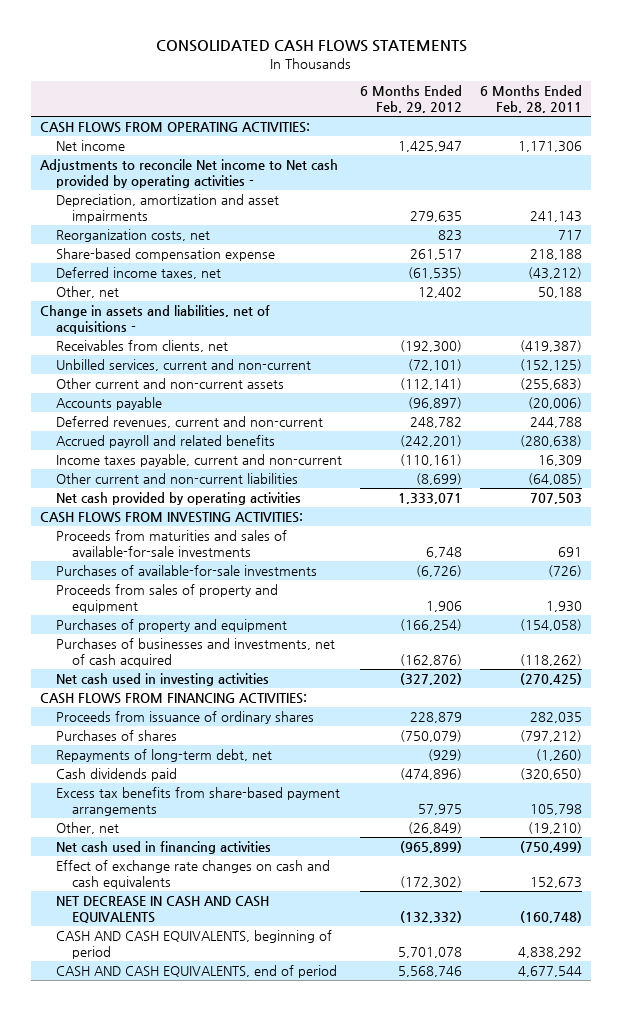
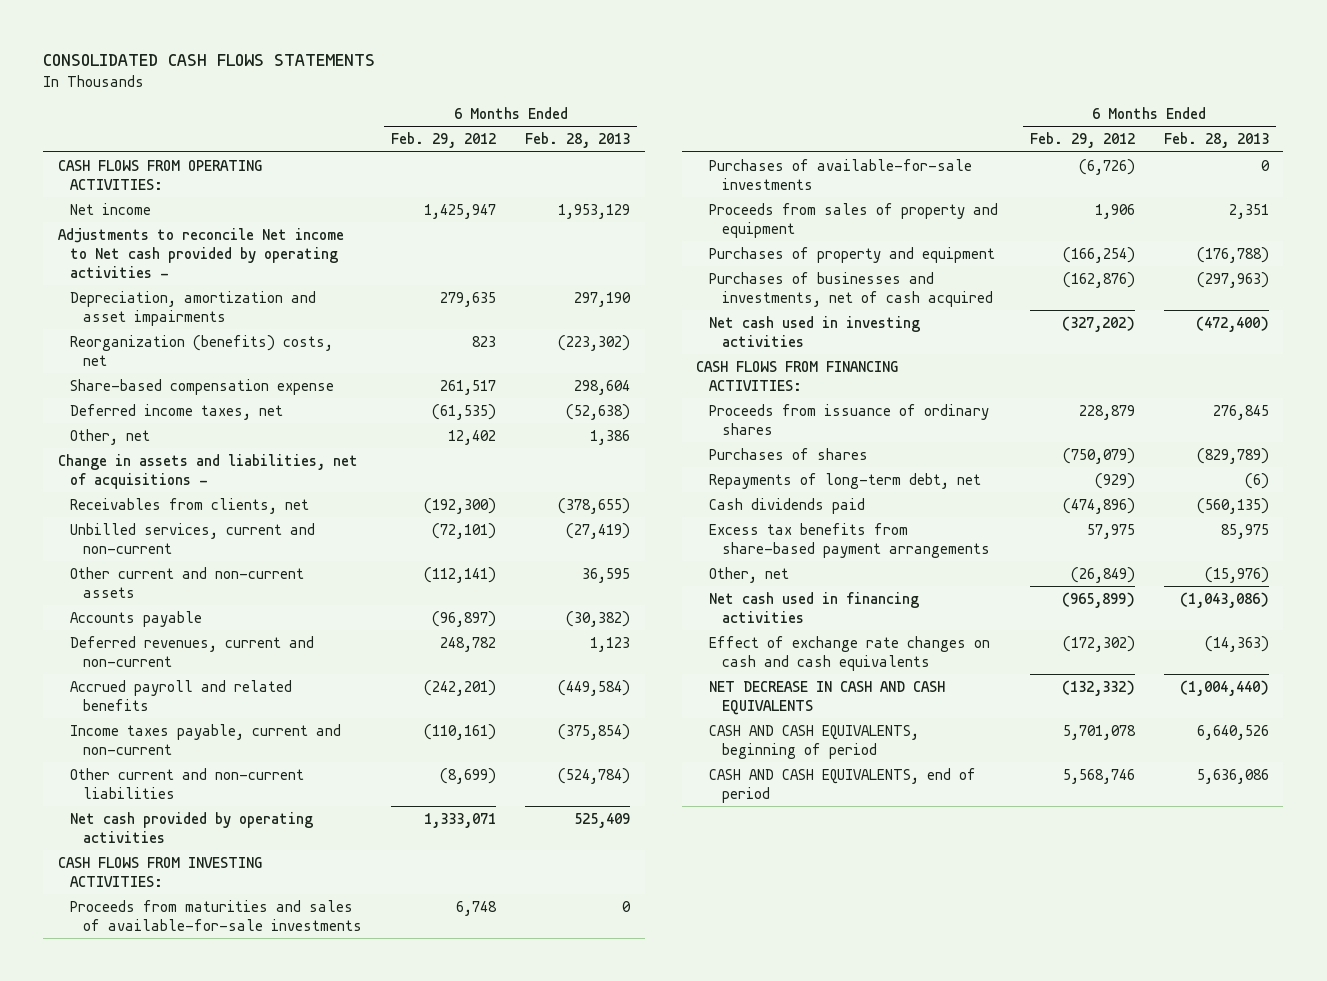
[480,84,583,113] 6 Months Ended Feb. 28, 2011 -> none
none -> [525,132,631,149] Feb. 28, 2013
[55,229,210,243] Reorganization costs, net -> [70,334,334,366] Reorganization (benefits) costs, net

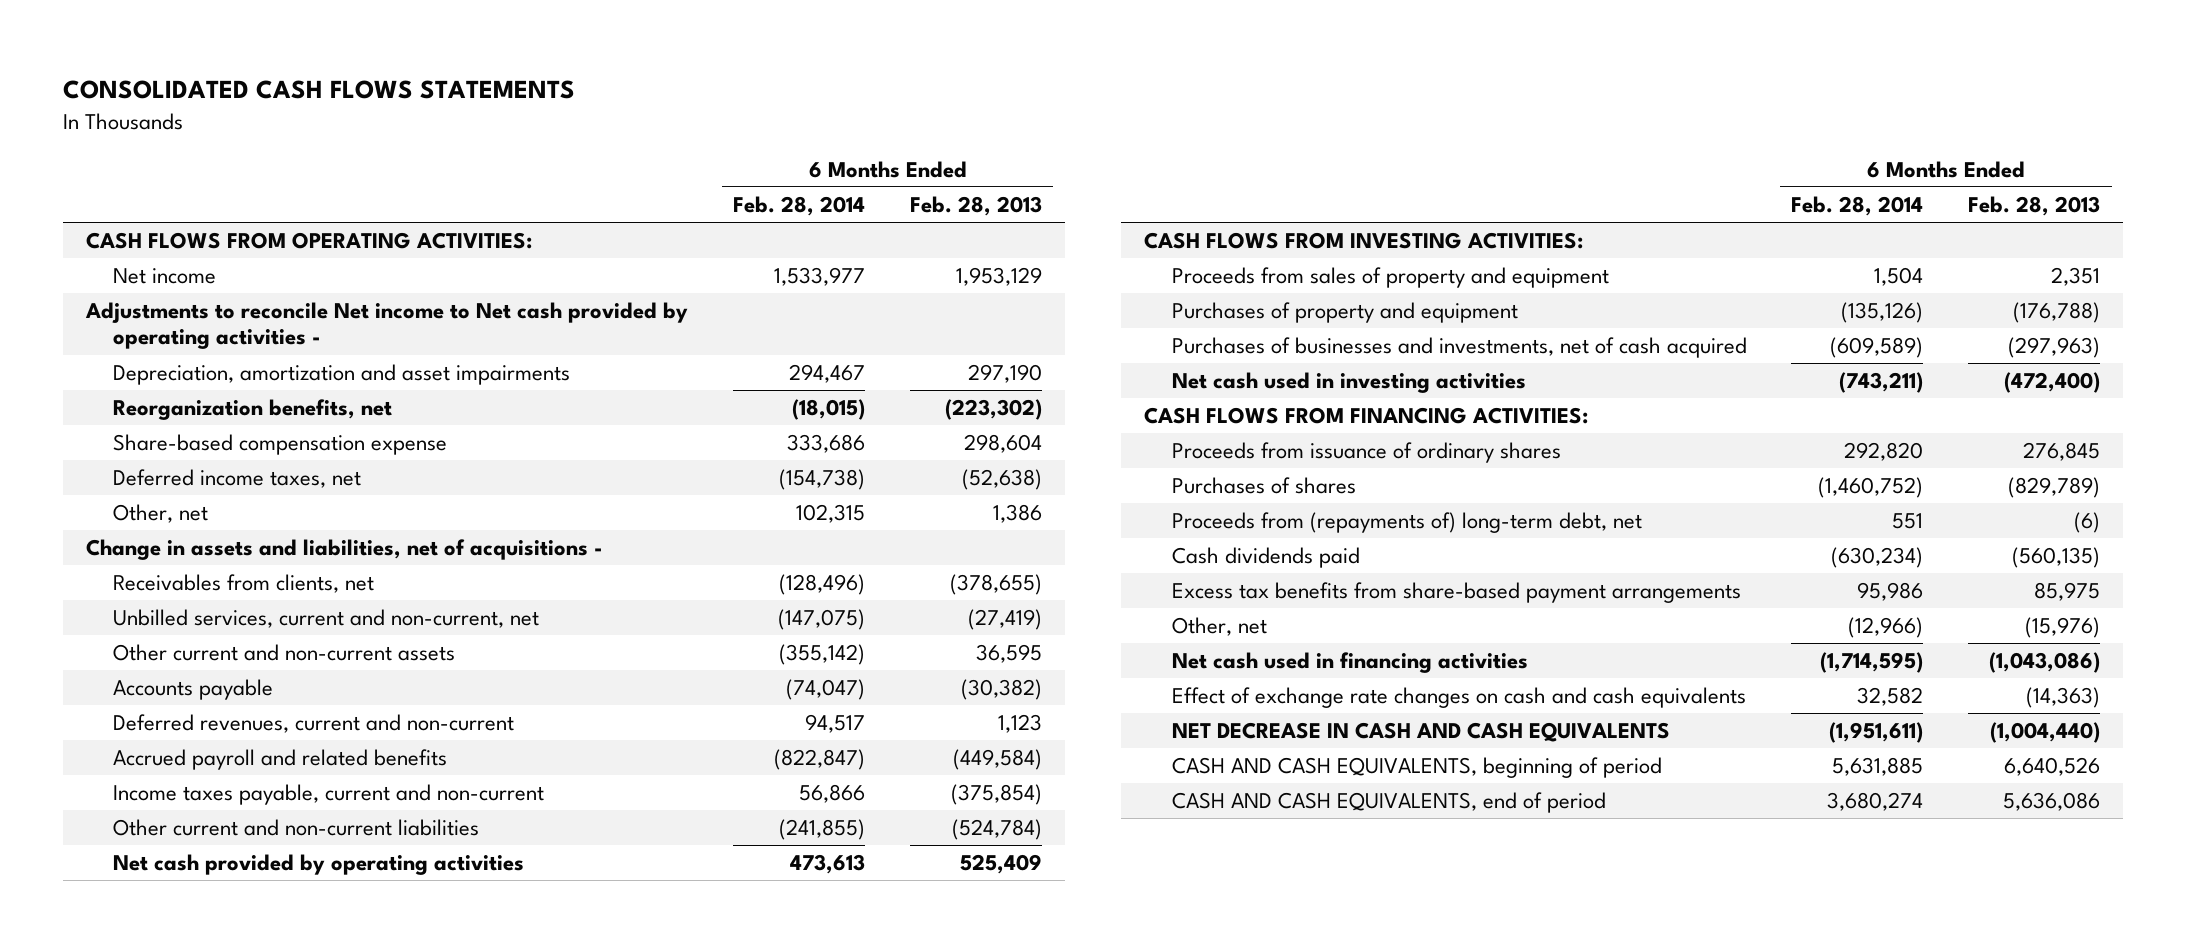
[391,132,497,149] Feb. 29, 2012 -> none
none -> [733,196,866,217] Feb. 28, 2014
[70,334,334,366] Reorganization (benefits) costs, net -> [113,399,393,421] Reorganization benefits, net
[70,522,316,554] Unbilled services, current and non-current -> [113,609,540,629] Unbilled services, current and non-current, net
[70,899,363,931] Proceeds from maturities and sales of available-for-sale investments -> none
[709,158,973,190] Purchases of available-for-sale investments -> none
[709,472,982,489] Repayments of long-term debt, net -> [1171,512,1642,534] Proceeds from (repayments of) long-term debt, net

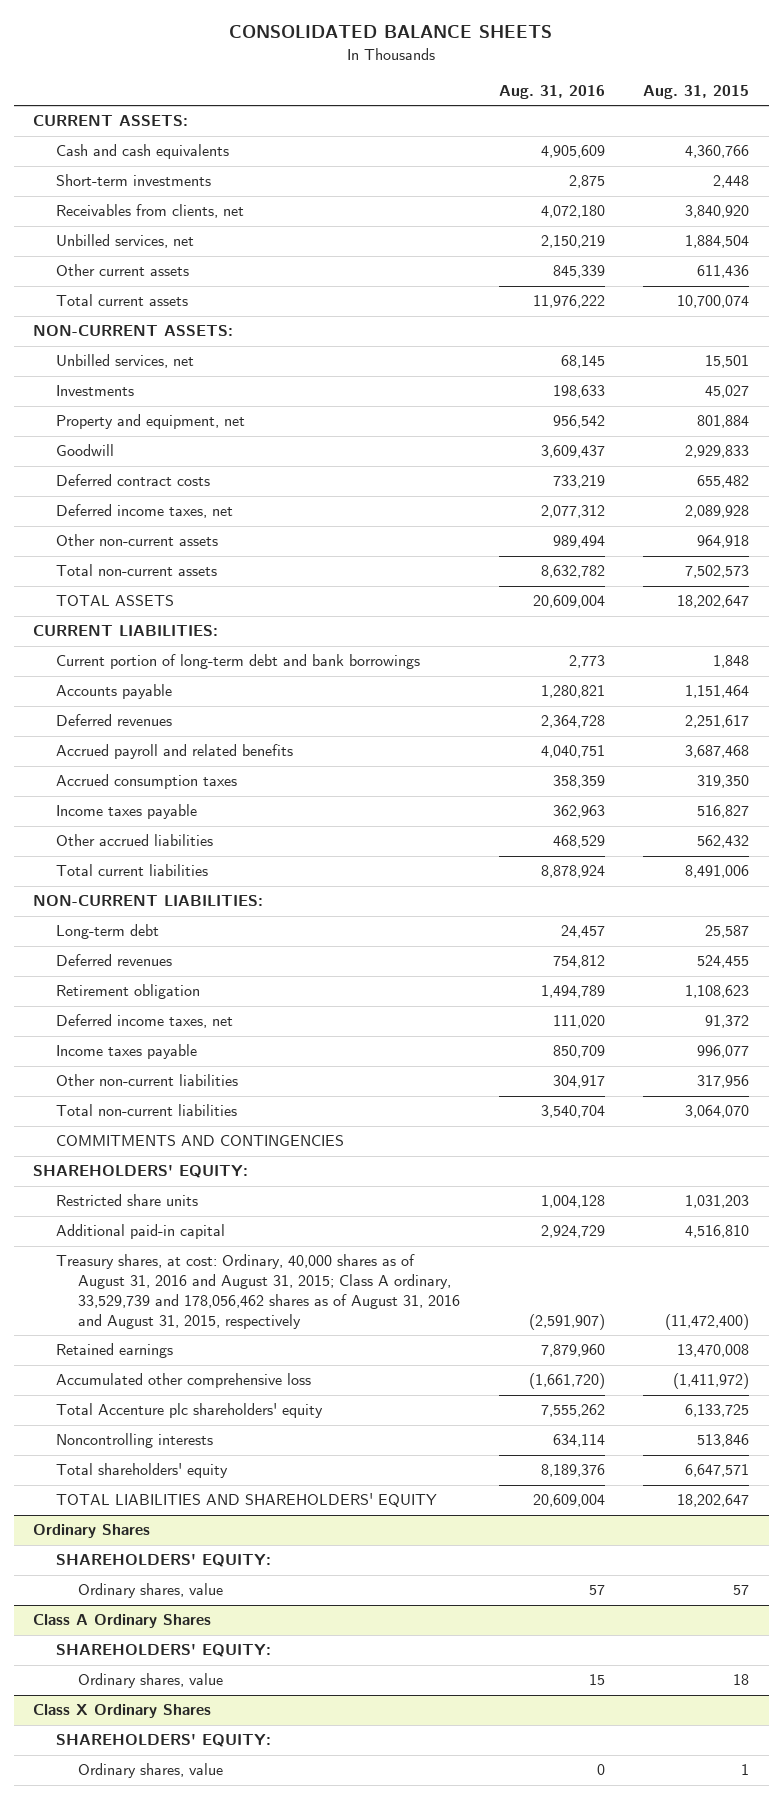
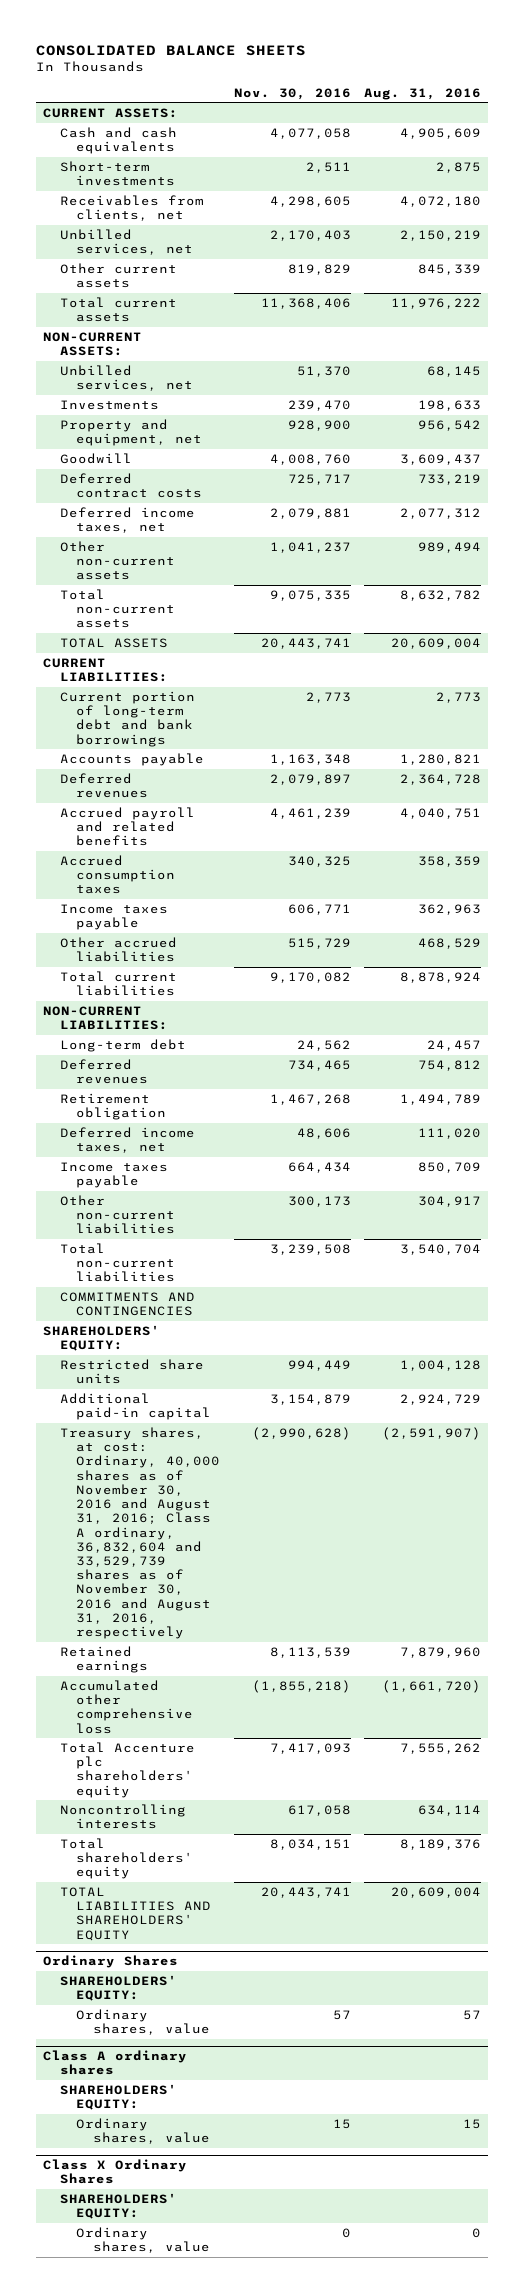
[643,84,750,99] Aug. 31, 2015 -> none
none -> [233,87,351,100] Nov. 30, 2016
[55,1254,461,1330] Treasury shares, at cost: Ordinary, 40,000 shares as of August 31, 2016 and August 31, 2015; Class A ordinary, 33,529,739 and 178,056,462 shares as of August 31, 2016 and August 31, 2015, respectively -> [59,1426,221,1640] Treasury shares, at cost: Ordinary, 40,000 shares as of November 30, 2016 and August 31, 2016; Class A ordinary, 36,832,604 and 33,529,739 shares as of November 30, 2016 and August 31, 2016, respectively
[33,1614,212,1629] Class A Ordinary Shares -> [43,2050,188,2076] Class A ordinary shares

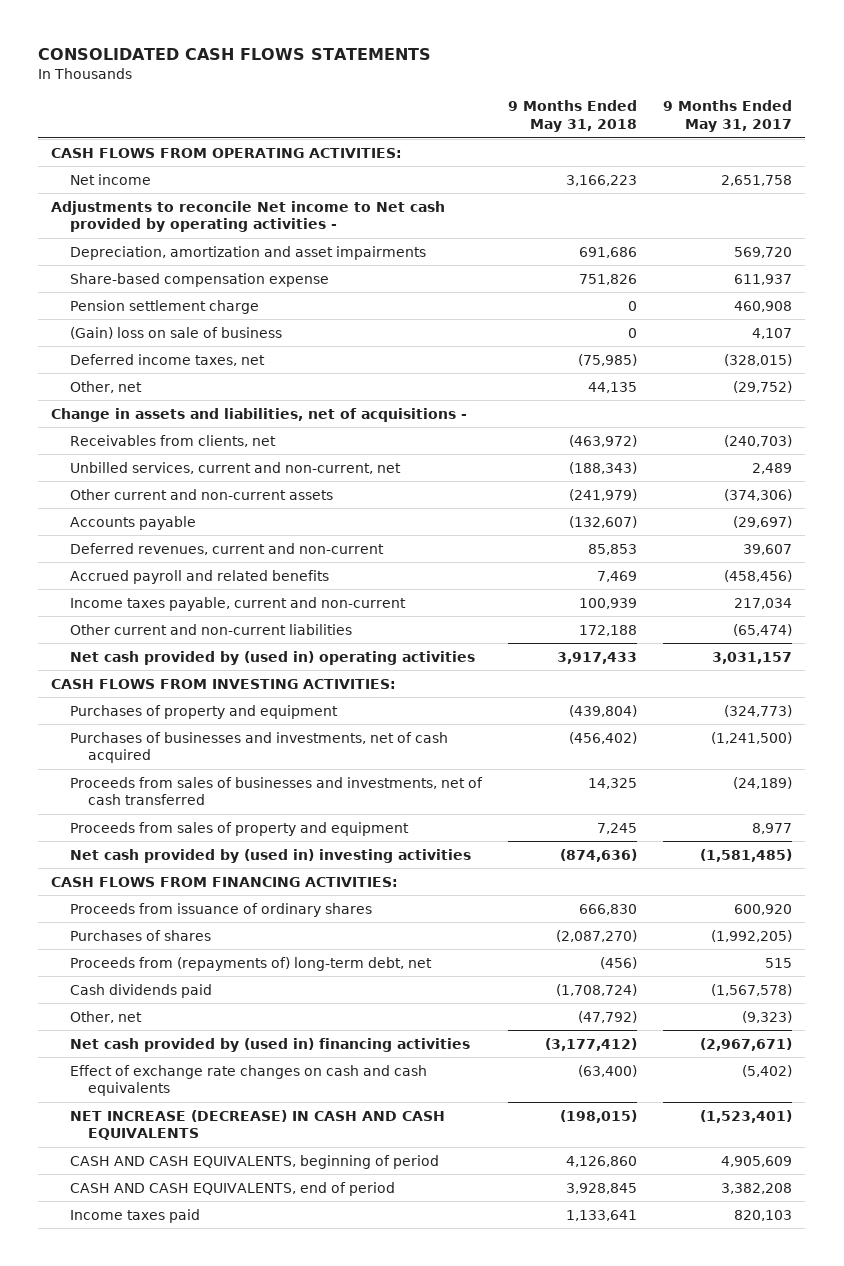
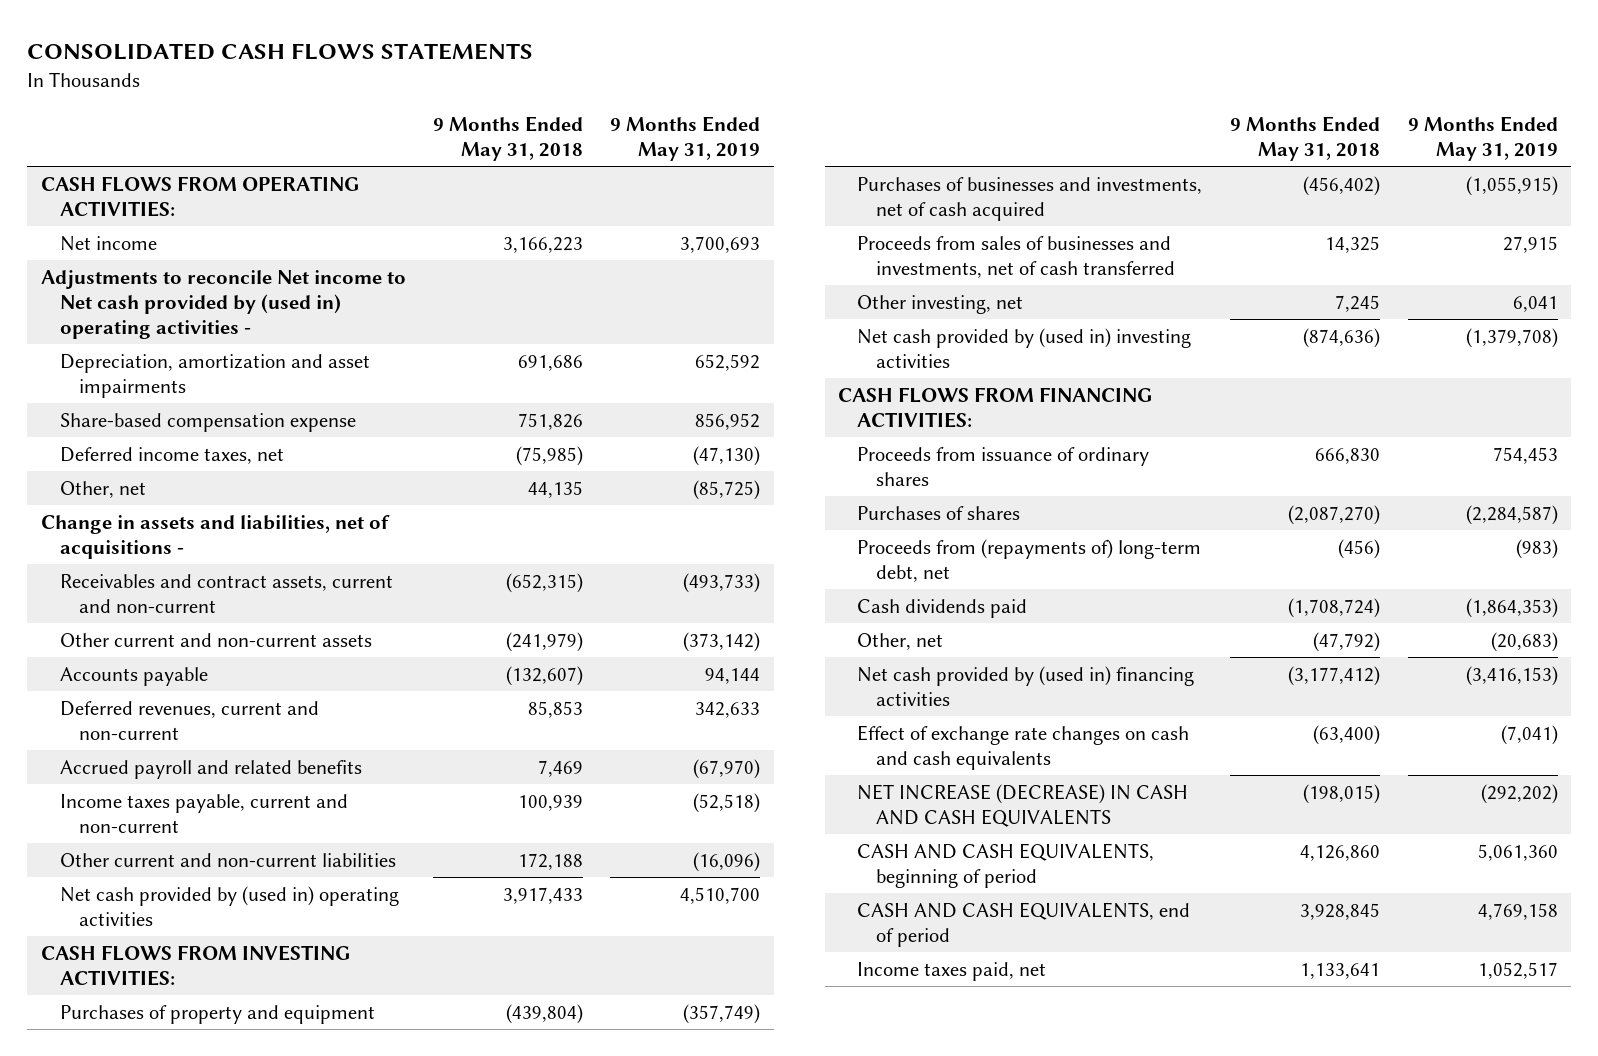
[663,100,793,132] 9 Months Ended May 31, 2017 -> none
none -> [610,115,761,161] 9 Months Ended May 31, 2019
[51,200,446,233] Adjustments to reconcile Net income to Net cash provided by operating activities - -> [40,269,406,339] Adjustments to reconcile Net income to Net cash provided by (used in) operating activities -
[69,299,259,314] Pension settlement charge -> none
[69,326,282,339] (Gain) loss on sale of business -> none
[69,434,276,447] Receivables from clients, net -> none
[69,461,401,474] Unbilled services, current and non-current, net -> none
none -> [59,573,393,613] Receivables and contract assets, current and non-current
[69,821,409,836] Proceeds from sales of property and equipment -> [857,294,1024,314] Other investing, net
[69,1208,200,1223] Income taxes paid -> [857,961,1047,981] Income taxes paid, net

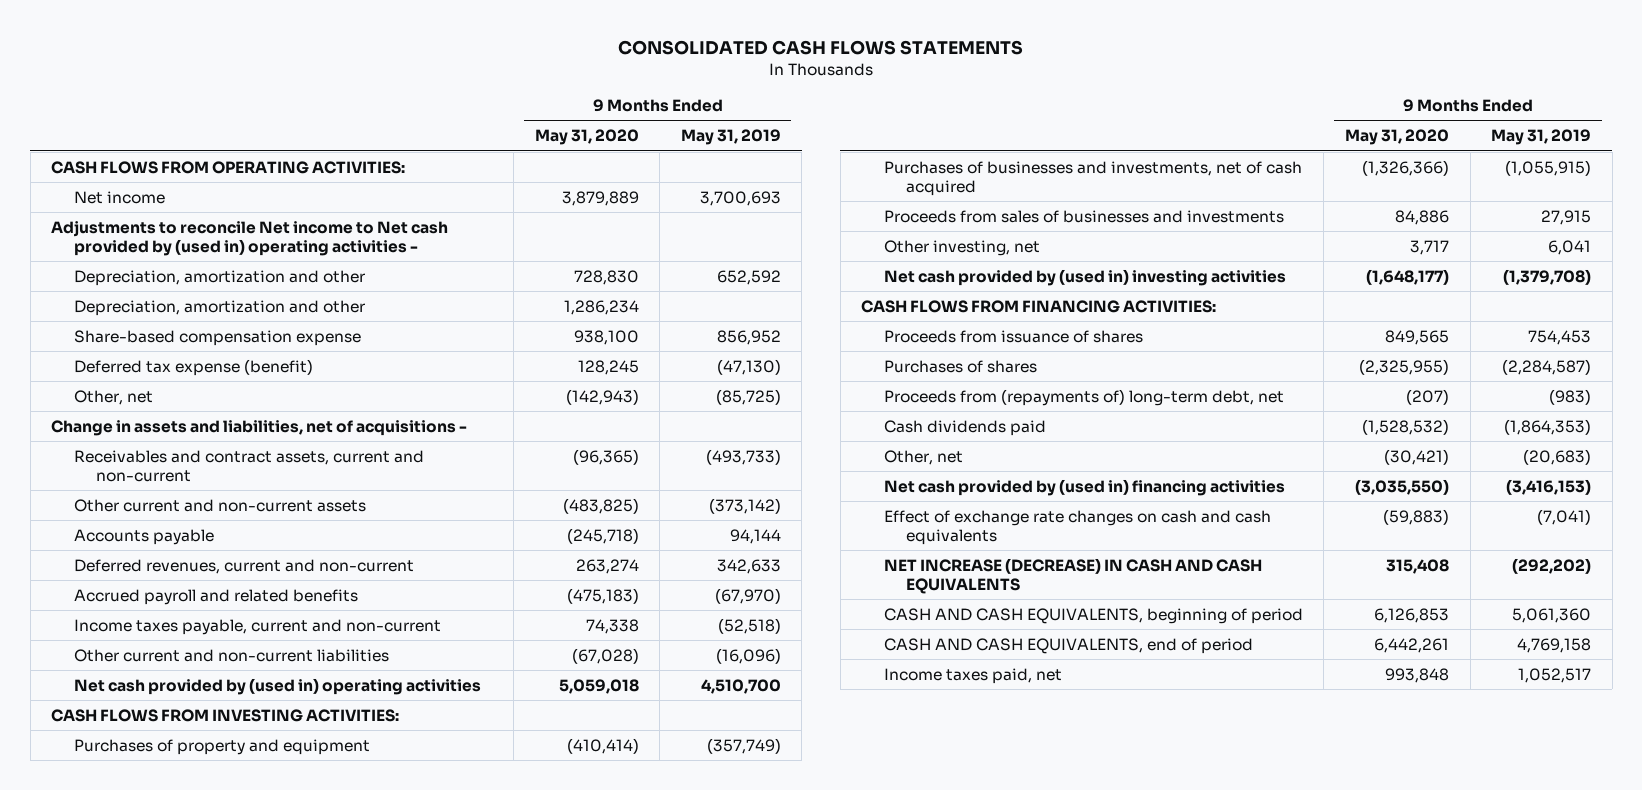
[433,115,584,161] 9 Months Ended May 31, 2018 -> none
none -> [534,129,639,146] May 31, 2020
[59,353,370,398] Depreciation, amortization and asset impairments -> [73,269,365,286] Depreciation, amortization and other
none -> [73,299,365,316] Depreciation, amortization and other
[59,446,284,464] Deferred income taxes, net -> [73,358,313,376] Deferred tax expense (benefit)
[857,235,1176,278] Proceeds from sales of businesses and investments, net of cash transferred -> [883,209,1284,223] Proceeds from sales of businesses and investments
[857,446,1150,486] Proceeds from issuance of ordinary shares -> [883,329,1143,343] Proceeds from issuance of shares

